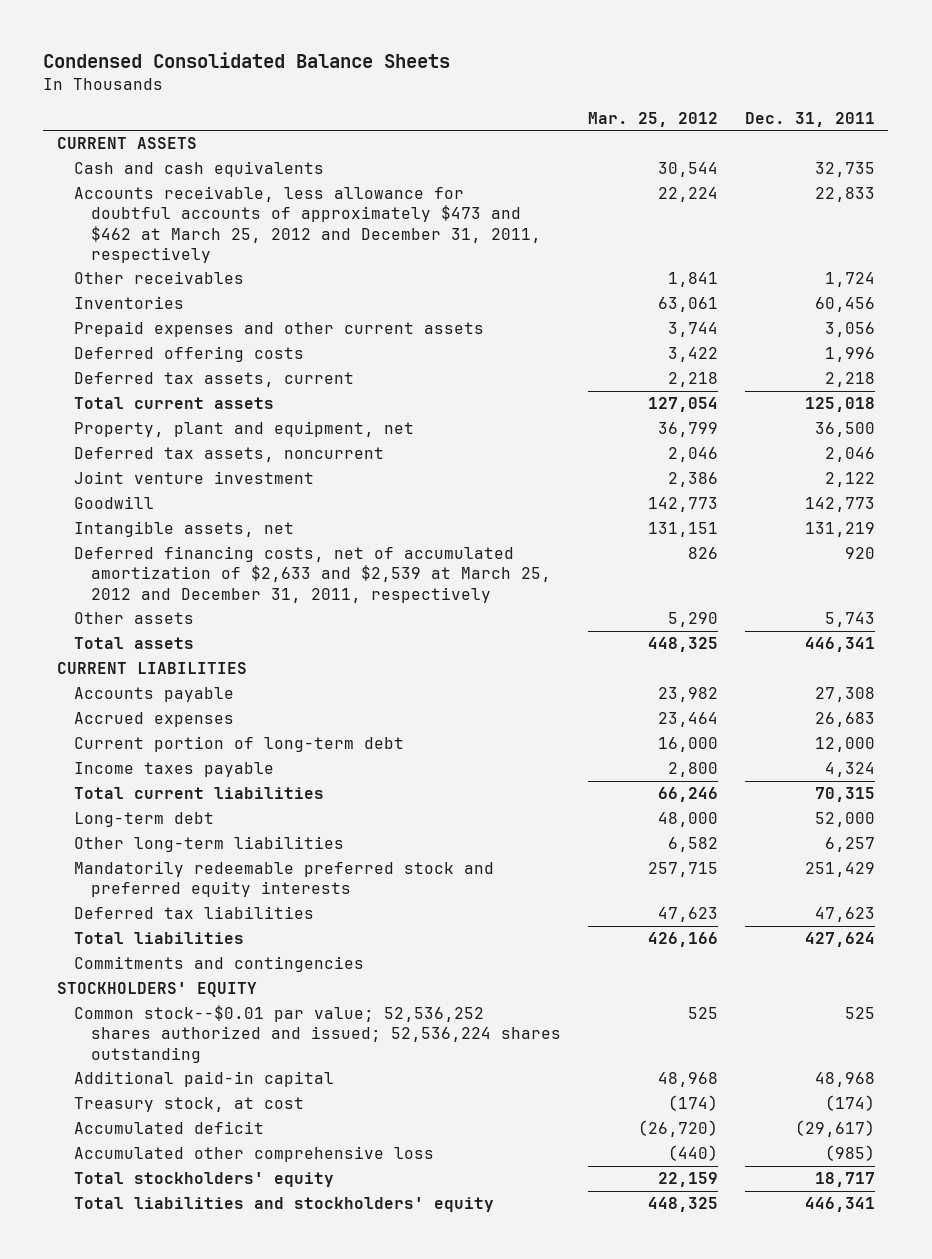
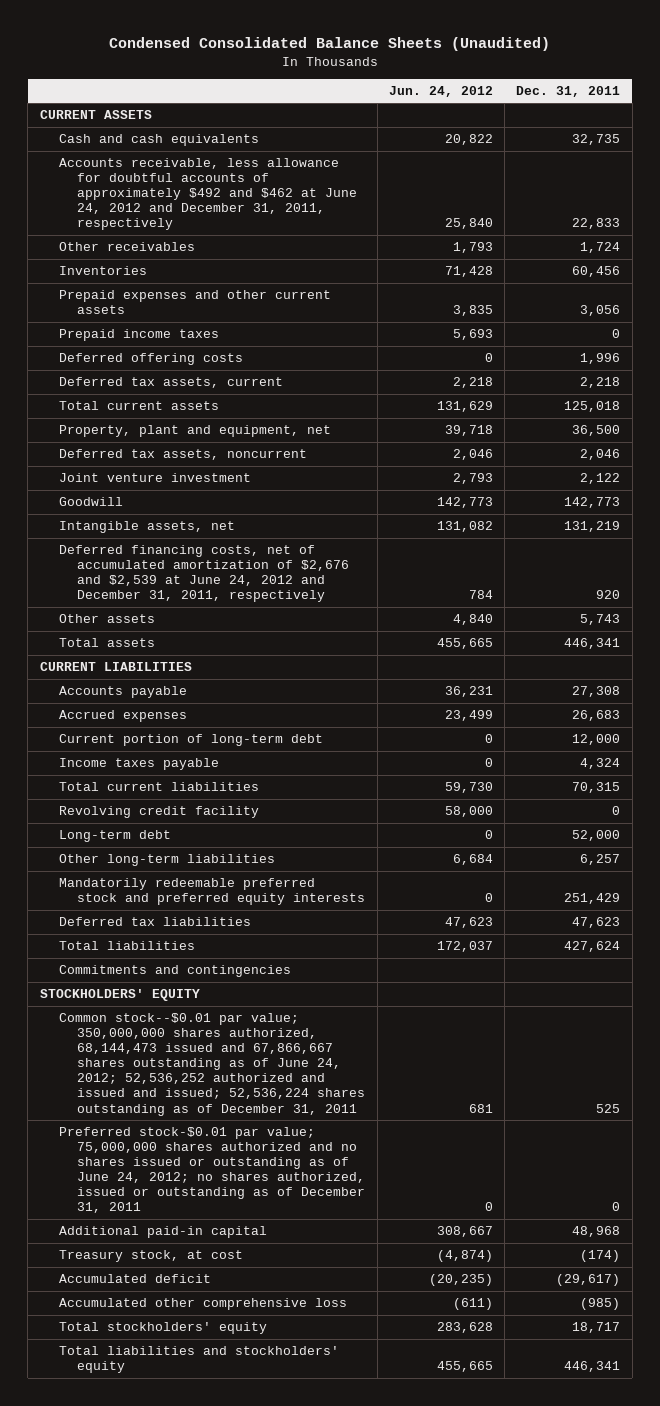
[43,52,451,69] Condensed Consolidated Balance Sheets -> [109,37,551,52] Condensed Consolidated Balance Sheets (Unaudited)
[588,111,719,127] Mar. 25, 2012 -> none
none -> [388,85,493,97] Jun. 24, 2012
[73,186,542,263] Accounts receivable, less allowance for doubtful accounts of approximately $473 and $462 at March 25, 2012 and December 31, 2011, respectively -> [58,158,358,231] Accounts receivable, less allowance for doubtful accounts of approximately $492 and $462 at June 24, 2012 and December 31, 2011, respectively
none -> [58,329,219,342] Prepaid income taxes
[73,546,552,603] Deferred financing costs, net of accumulated amortization of $2,633 and $2,539 at March 25, 2012 and December 31, 2011, respectively -> [58,545,350,603] Deferred financing costs, net of accumulated amortization of $2,676 and $2,539 at June 24, 2012 and December 31, 2011, respectively
none -> [58,806,259,819] Revolving credit facility
[73,1005,562,1063] Common stock--$0.01 par value; 52,536,252 shares authorized and issued; 52,536,224 shares outstanding -> [58,1013,366,1116] Common stock--$0.01 par value; 350,000,000 shares authorized, 68,144,473 issued and 67,866,667 shares outstanding as of June 24, 2012; 52,536,252 authorized and issued and issued; 52,536,224 shares outstanding as of December 31, 2011
none -> [58,1127,366,1214] Preferred stock-$0.01 par value; 75,000,000 shares authorized and no shares issued or outstanding as of June 24, 2012; no shares authorized, issued or outstanding as of December 31, 2011

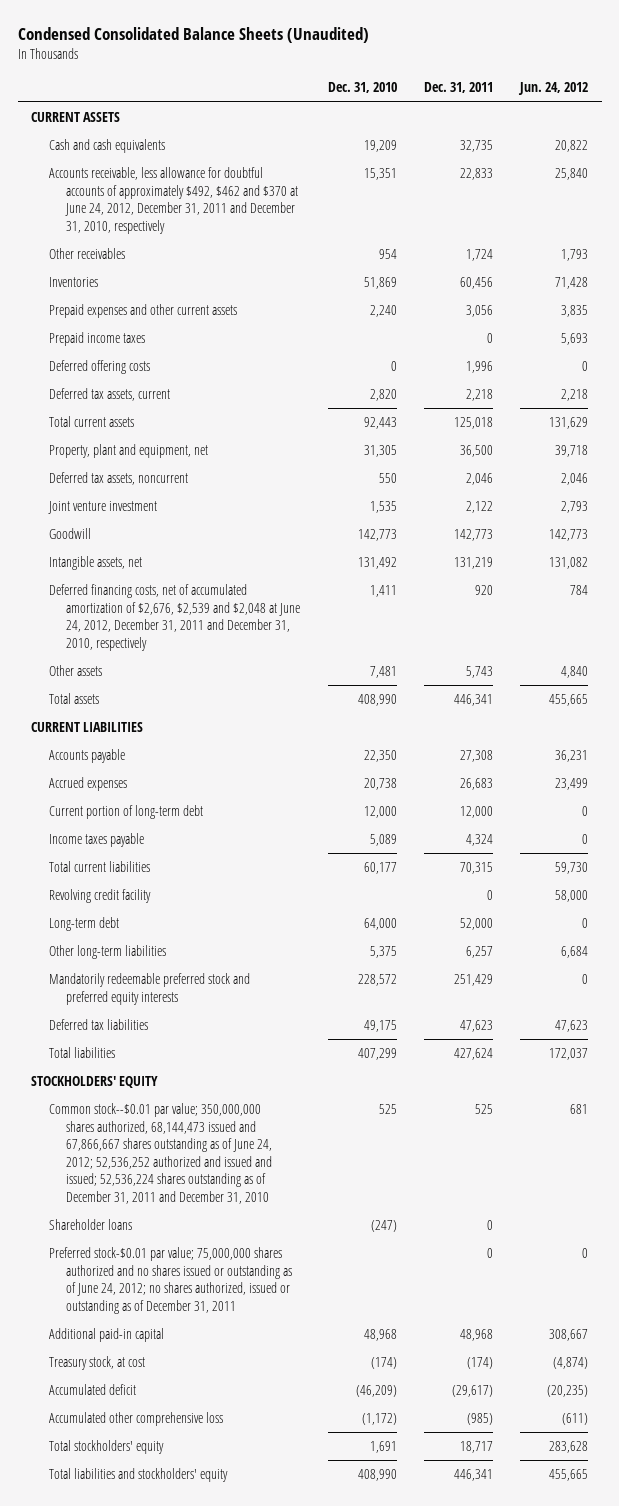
none -> [327,82,397,94] Dec. 31, 2010
[58,158,358,231] Accounts receivable, less allowance for doubtful accounts of approximately $492 and $462 at June 24, 2012 and December 31, 2011, respectively -> [48,167,299,234] Accounts receivable, less allowance for doubtful accounts of approximately $492, $462 and $370 at June 24, 2012, December 31, 2011 and December 31, 2010, respectively
[58,545,350,603] Deferred financing costs, net of accumulated amortization of $2,676 and $2,539 at June 24, 2012 and December 31, 2011, respectively -> [48,584,301,651] Deferred financing costs, net of accumulated amortization of $2,676, $2,539 and $2,048 at June 24, 2012, December 31, 2011 and December 31, 2010, respectively
[58,965,291,978] Commitments and contingencies -> none
[58,1013,366,1116] Common stock--$0.01 par value; 350,000,000 shares authorized, 68,144,473 issued and 67,866,667 shares outstanding as of June 24, 2012; 52,536,252 authorized and issued and issued; 52,536,224 shares outstanding as of December 31, 2011 -> [48,1103,273,1204] Common stock--$0.01 par value; 350,000,000 shares authorized, 68,144,473 issued and 67,866,667 shares outstanding as of June 24, 2012; 52,536,252 authorized and issued and issued; 52,536,224 shares outstanding as of December 31, 2011 and December 31, 2010
none -> [48,1219,132,1231] Shareholder loans

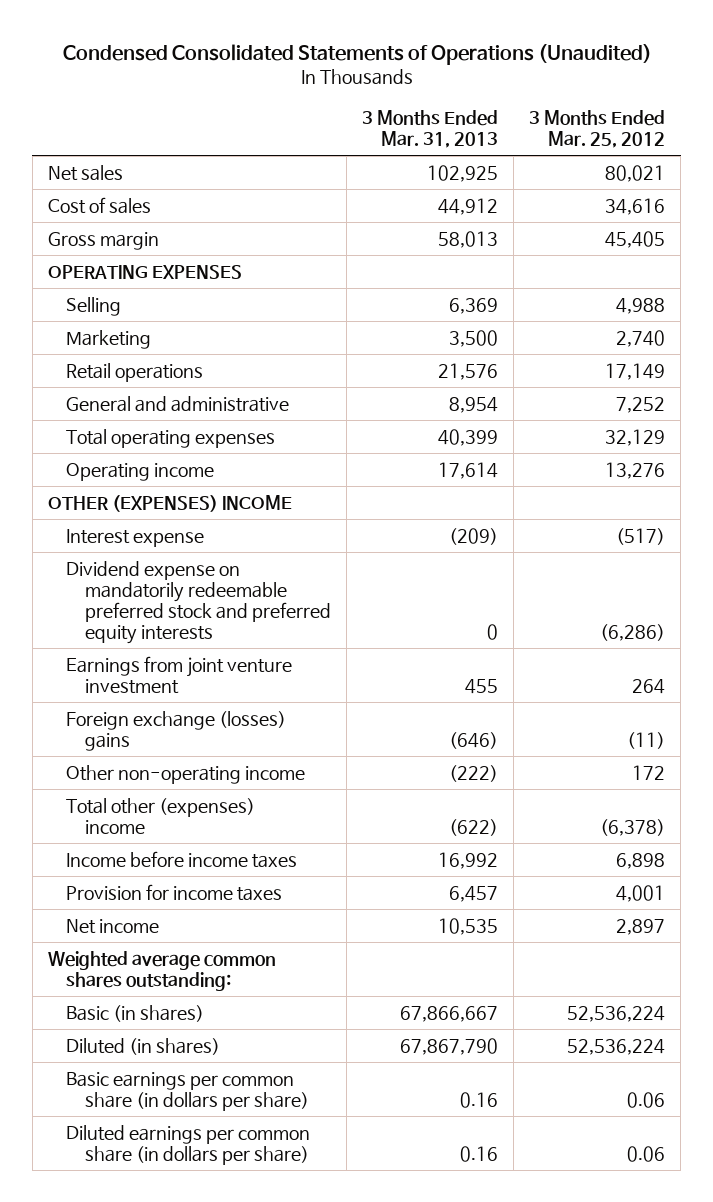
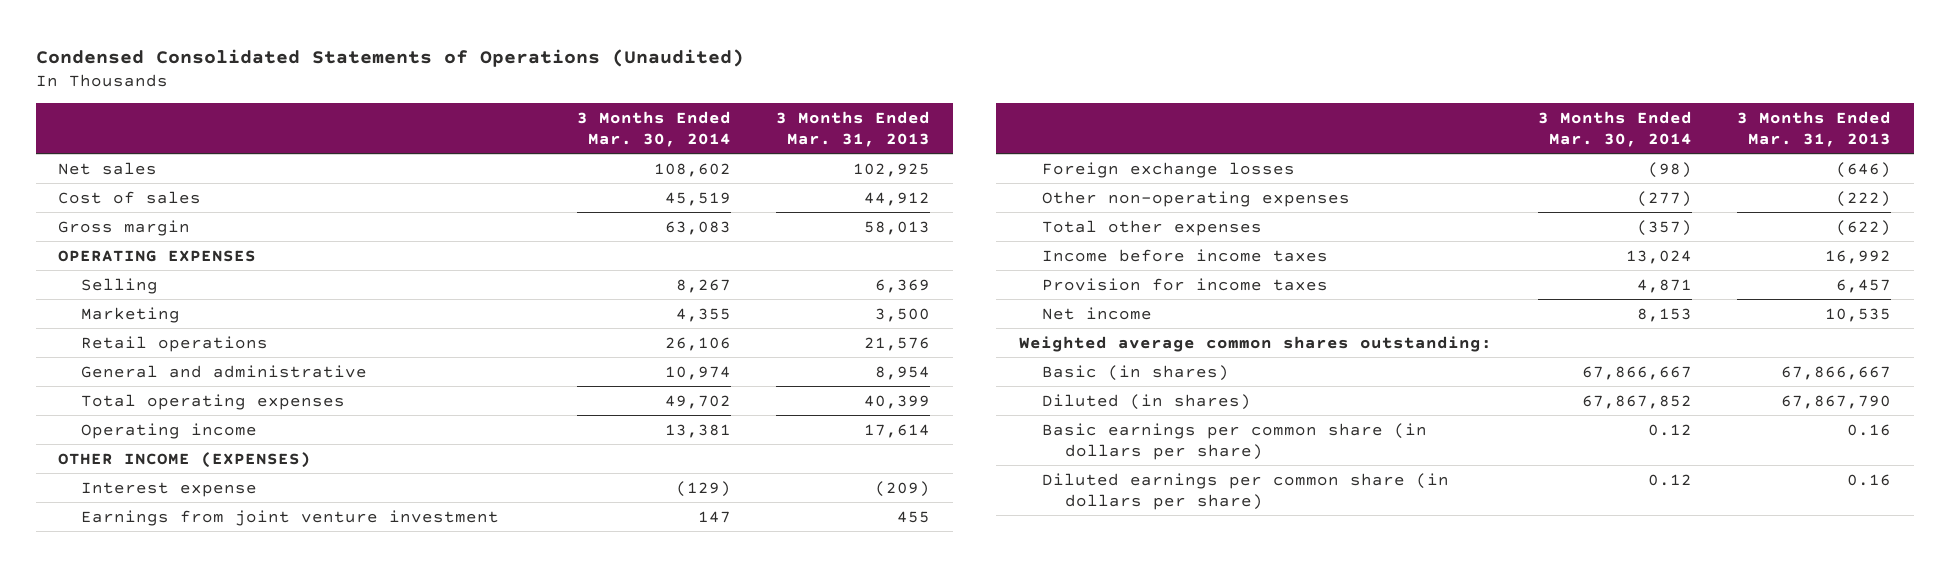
[529,109,666,148] 3 Months Ended Mar. 25, 2012 -> none
none -> [576,110,731,147] 3 Months Ended Mar. 30, 2014
[47,494,292,512] OTHER (EXPENSES) INCOME -> [58,451,312,468] OTHER INCOME (EXPENSES)
[66,560,332,645] Dividend expense on mandatorily redeemable preferred stock and preferred equity interests -> none
[66,710,287,751] Foreign exchange (losses) gains -> [1041,161,1295,178] Foreign exchange losses
[66,764,306,784] Other non-operating income -> [1041,190,1350,207] Other non-operating expenses
[66,797,256,834] Total other (expenses) income -> [1041,219,1262,236] Total other expenses

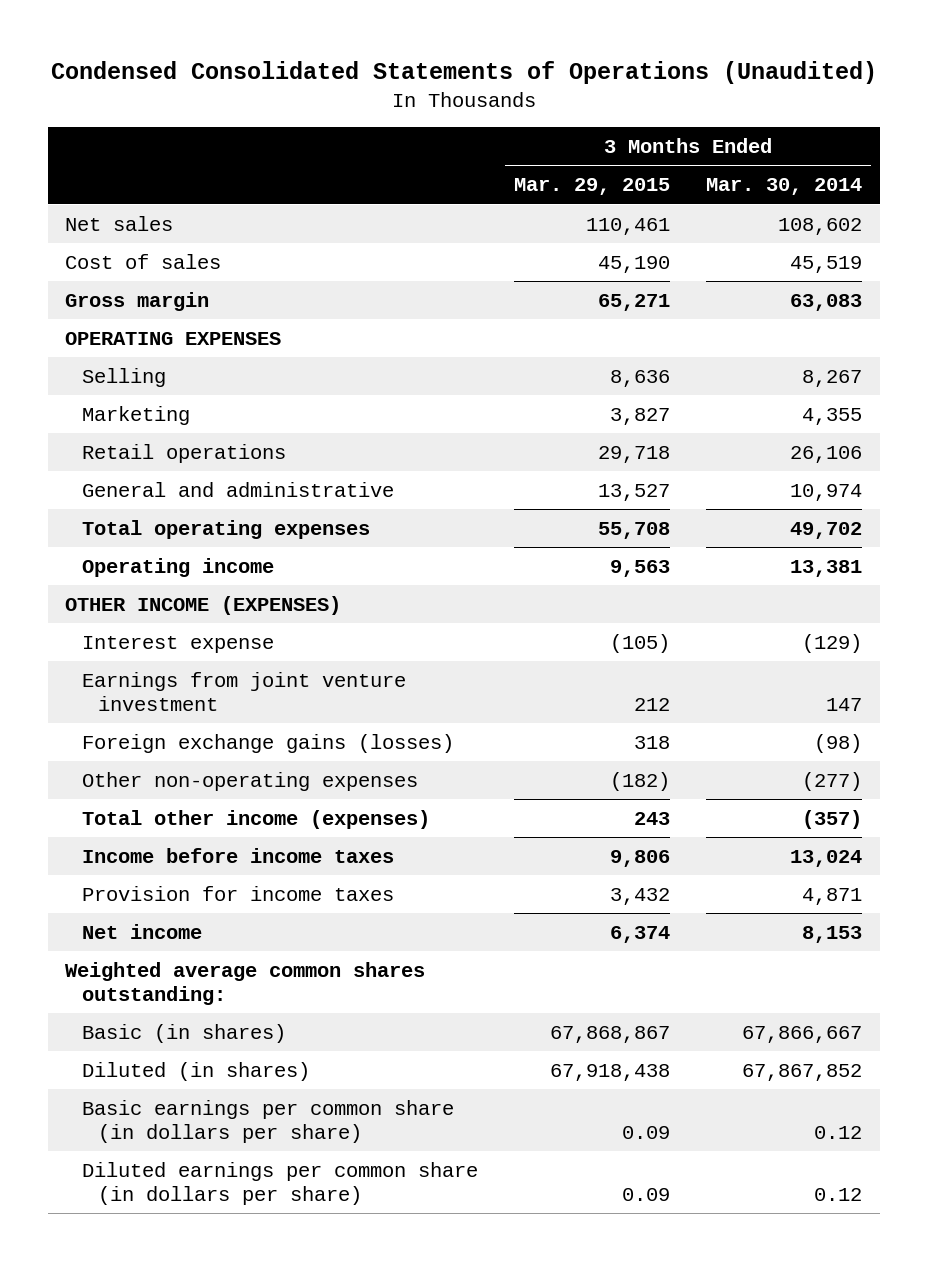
[776,110,931,147] 3 Months Ended Mar. 31, 2013 -> none
none -> [513,178,670,196] Mar. 29, 2015
[1041,161,1295,178] Foreign exchange losses -> [81,733,454,753] Foreign exchange gains (losses)
[1041,219,1262,236] Total other expenses -> [81,809,430,829] Total other income (expenses)

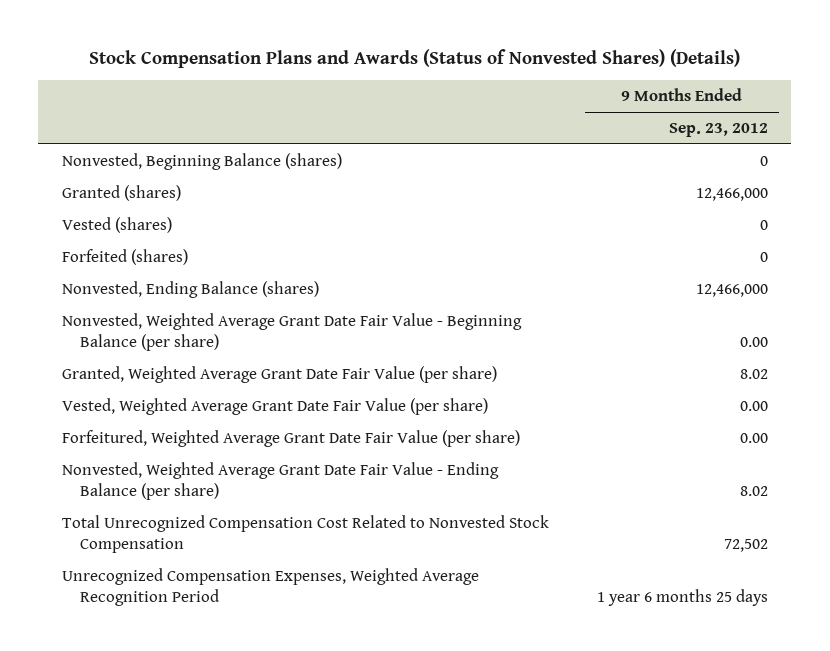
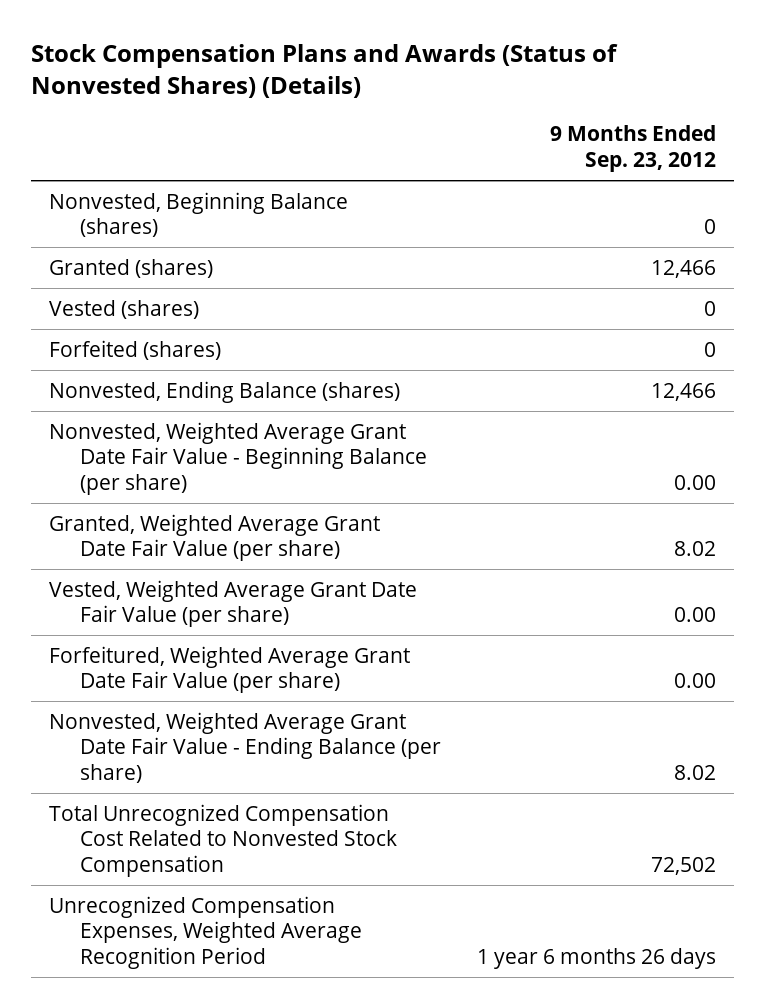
[695,188,768,202] 12,466,000 -> [651,259,717,278] 12,466
[695,284,768,298] 12,466,000 -> [651,382,717,401] 12,466
[596,588,768,606] 1 year 6 months 25 days -> [477,947,717,969] 1 year 6 months 26 days

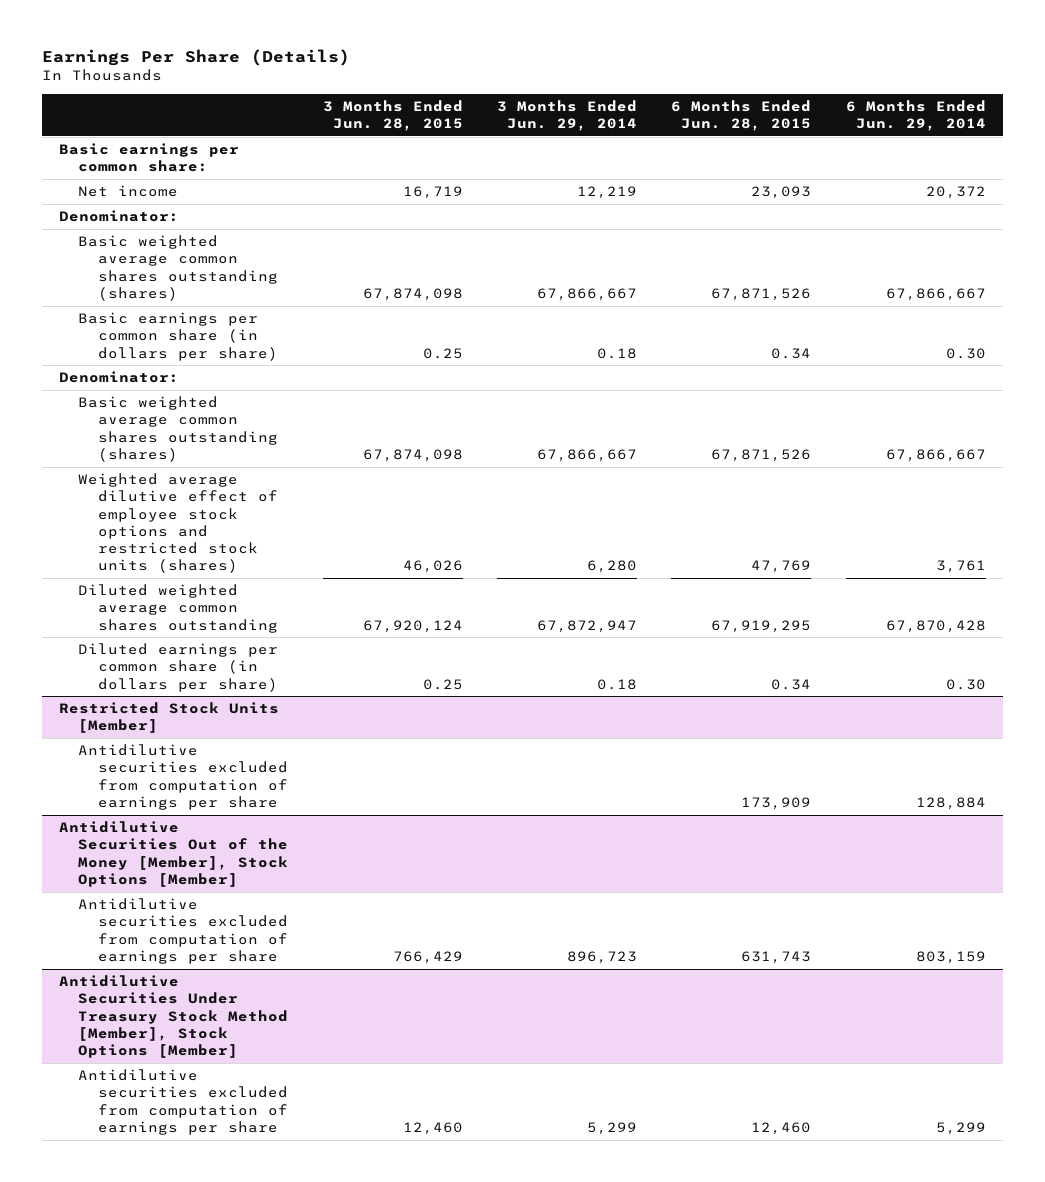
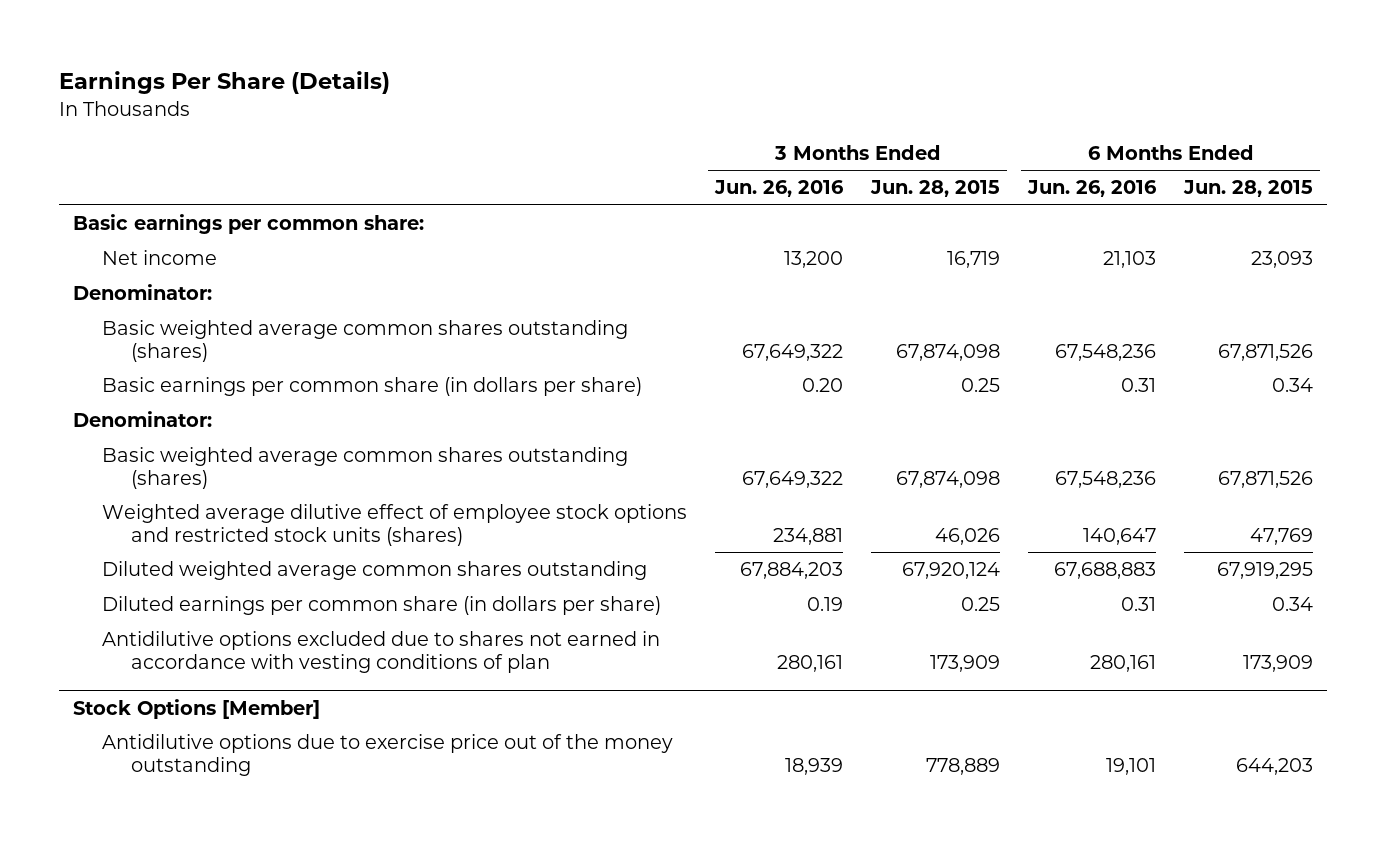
[497,99,638,131] 3 Months Ended Jun. 29, 2014 -> none
[845,99,986,131] 6 Months Ended Jun. 29, 2014 -> none
none -> [713,180,844,198] Jun. 26, 2016
none -> [1027,180,1158,198] Jun. 26, 2016
[58,702,279,734] Restricted Stock Units [Member] -> none
[78,744,288,810] Antidilutive securities excluded from computation of earnings per share -> none
[58,821,289,887] Antidilutive Securities Out of the Money [Member], Stock Options [Member] -> none
[78,898,288,964] Antidilutive securities excluded from computation of earnings per share -> none
[58,975,289,1058] Antidilutive Securities Under Treasury Stock Method [Member], Stock Options [Member] -> none
[78,1069,288,1135] Antidilutive securities excluded from computation of earnings per share -> none
none -> [101,631,660,674] Antidilutive options excluded due to shares not earned in accordance with vesting conditions of plan
none -> [72,698,320,719] Stock Options [Member]
none -> [101,734,673,777] Antidilutive options due to exercise price out of the money outstanding

